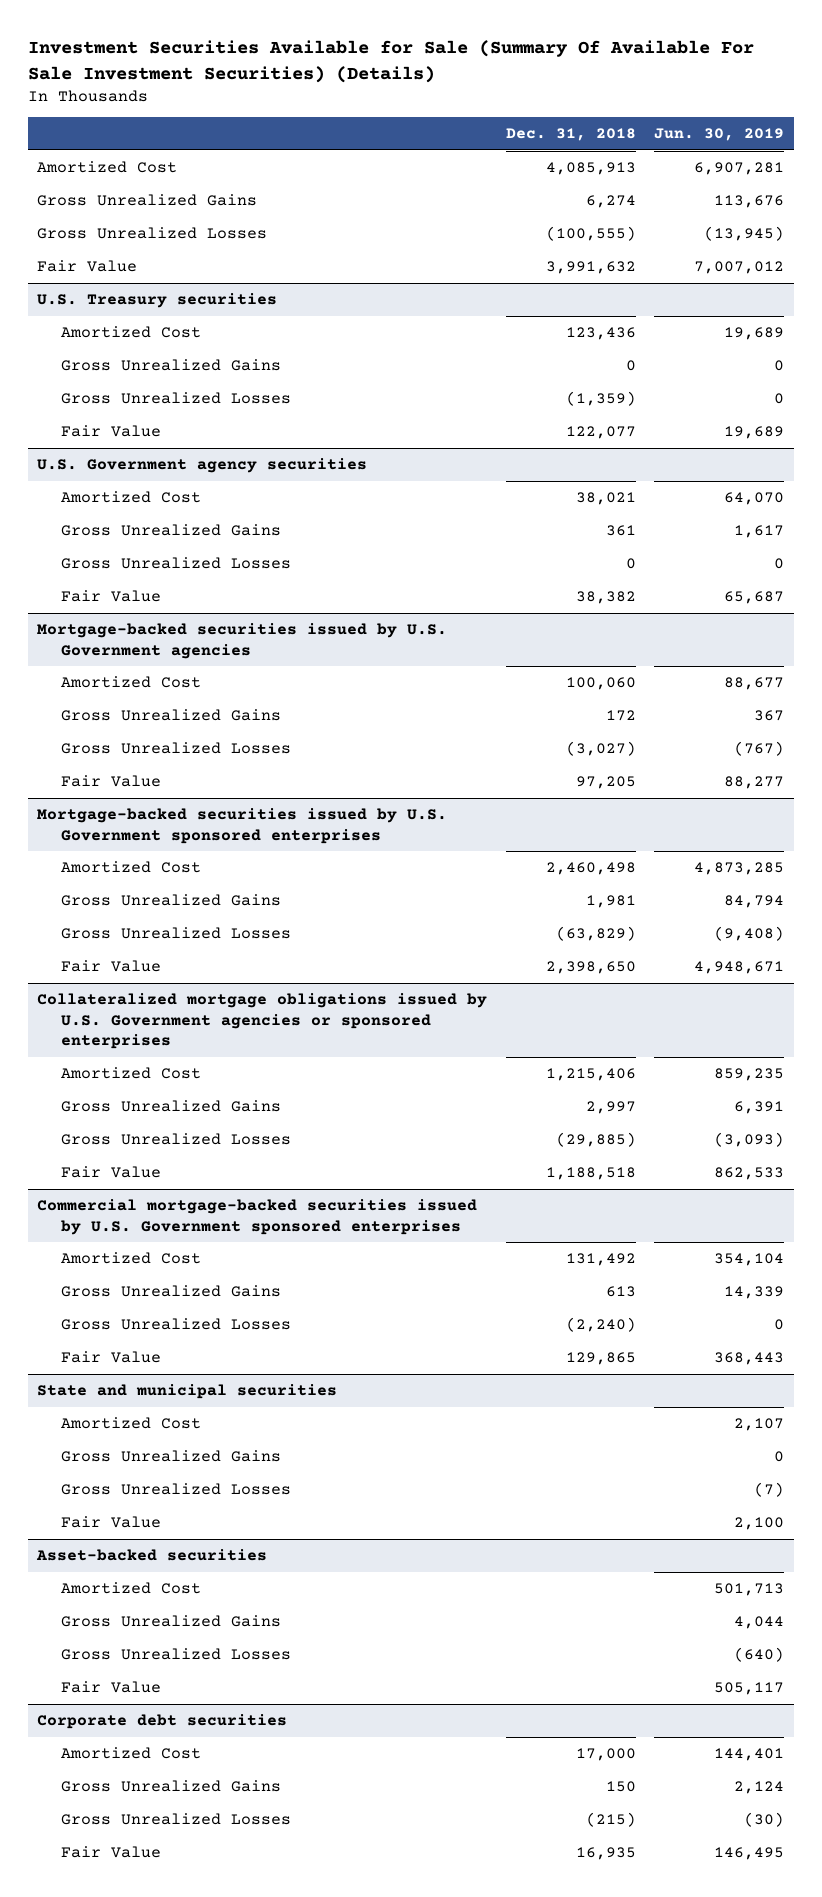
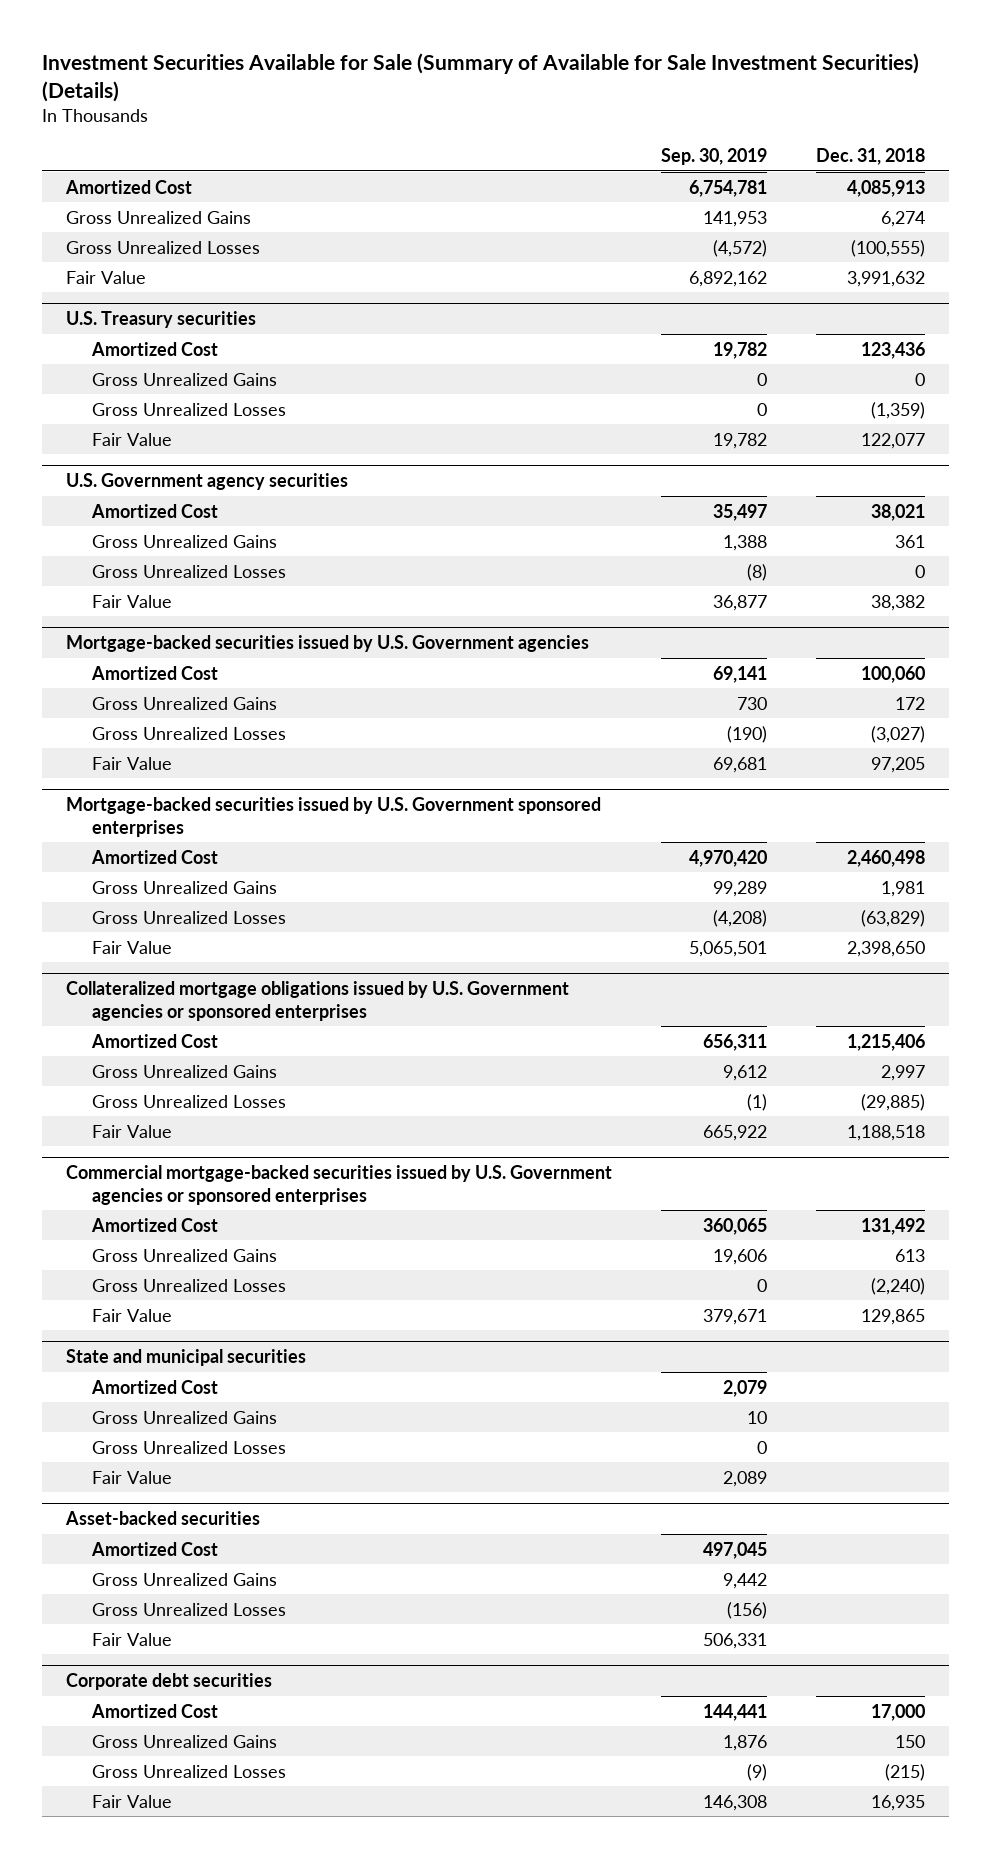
[27,40,754,83] Investment Securities Available for Sale (Summary Of Available For Sale Investment Securities) (Details) -> [42,52,920,102] Investment Securities Available for Sale (Summary of Available for Sale Investment Securities) (Details)
[654,128,785,142] Jun. 30, 2019 -> none
none -> [661,147,768,165] Sep. 30, 2019
[37,1199,478,1235] Commercial mortgage-backed securities issued by U.S. Government sponsored enterprises -> [66,1164,613,1205] Commercial mortgage-backed securities issued by U.S. Government agencies or sponsored enterprises

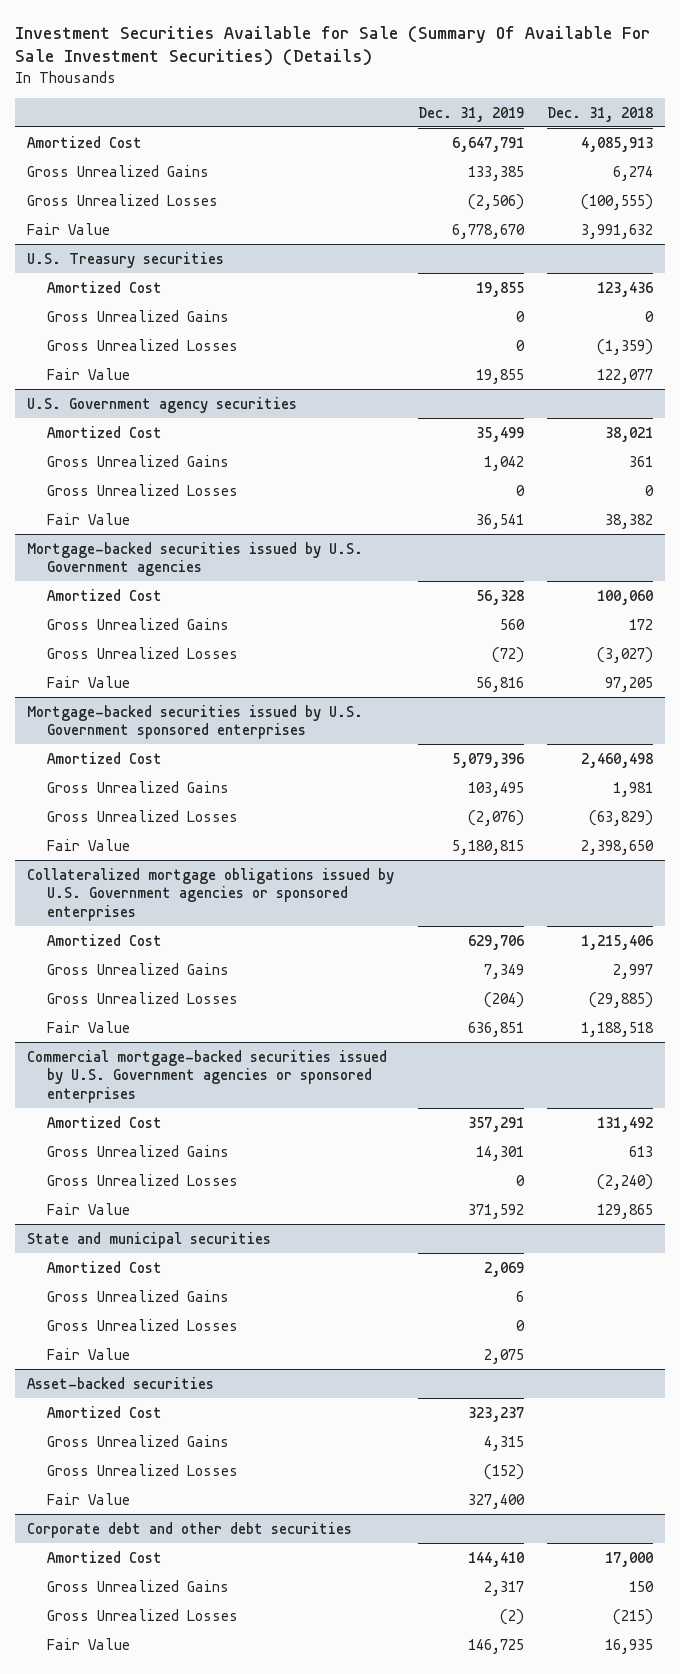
[42,52,920,102] Investment Securities Available for Sale (Summary of Available for Sale Investment Securities) (Details) -> [15,25,651,67] Investment Securities Available for Sale (Summary Of Available For Sale Investment Securities) (Details)
[661,147,768,165] Sep. 30, 2019 -> none
none -> [417,106,524,122] Dec. 31, 2019
[66,1672,273,1690] Corporate debt securities -> [26,1521,352,1538] Corporate debt and other debt securities

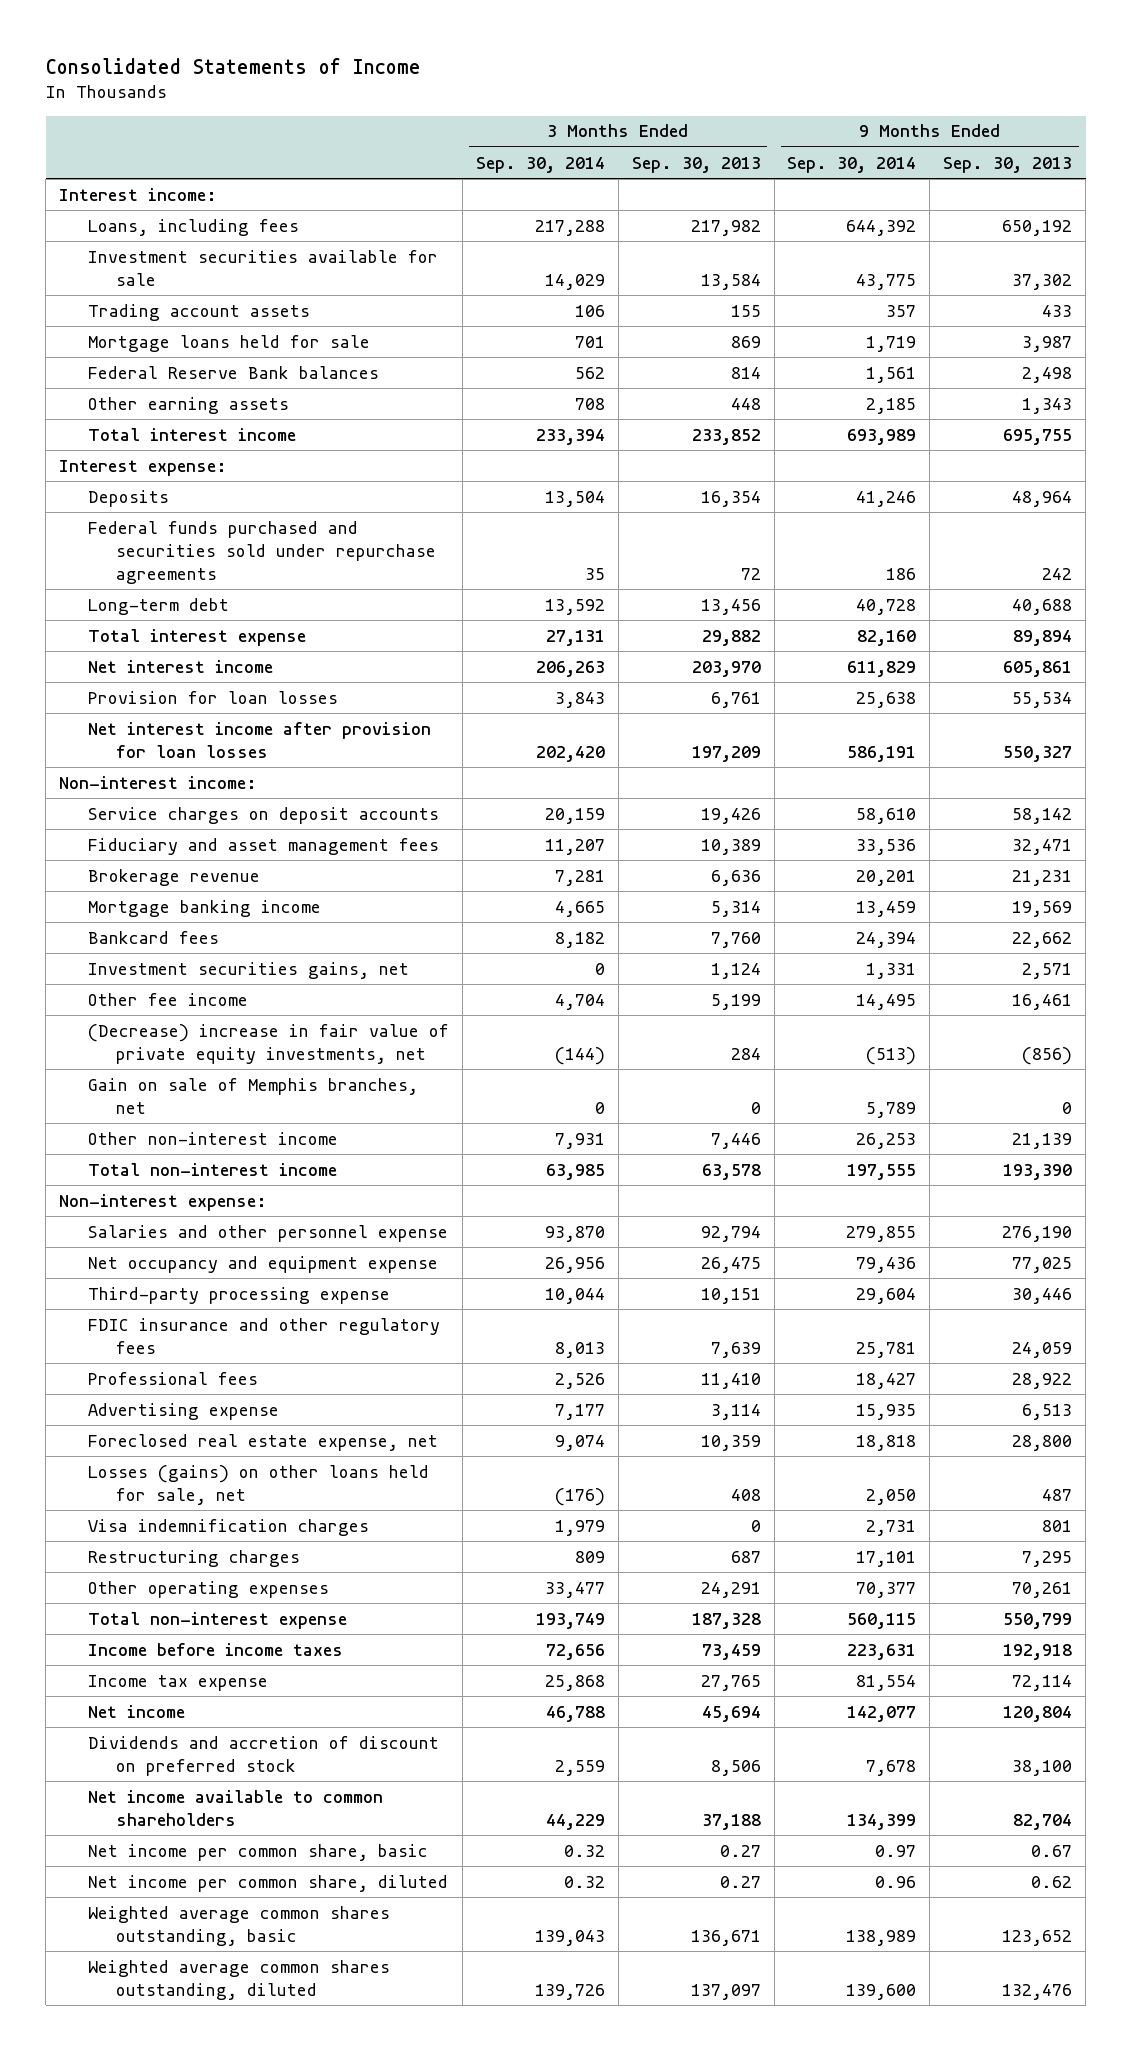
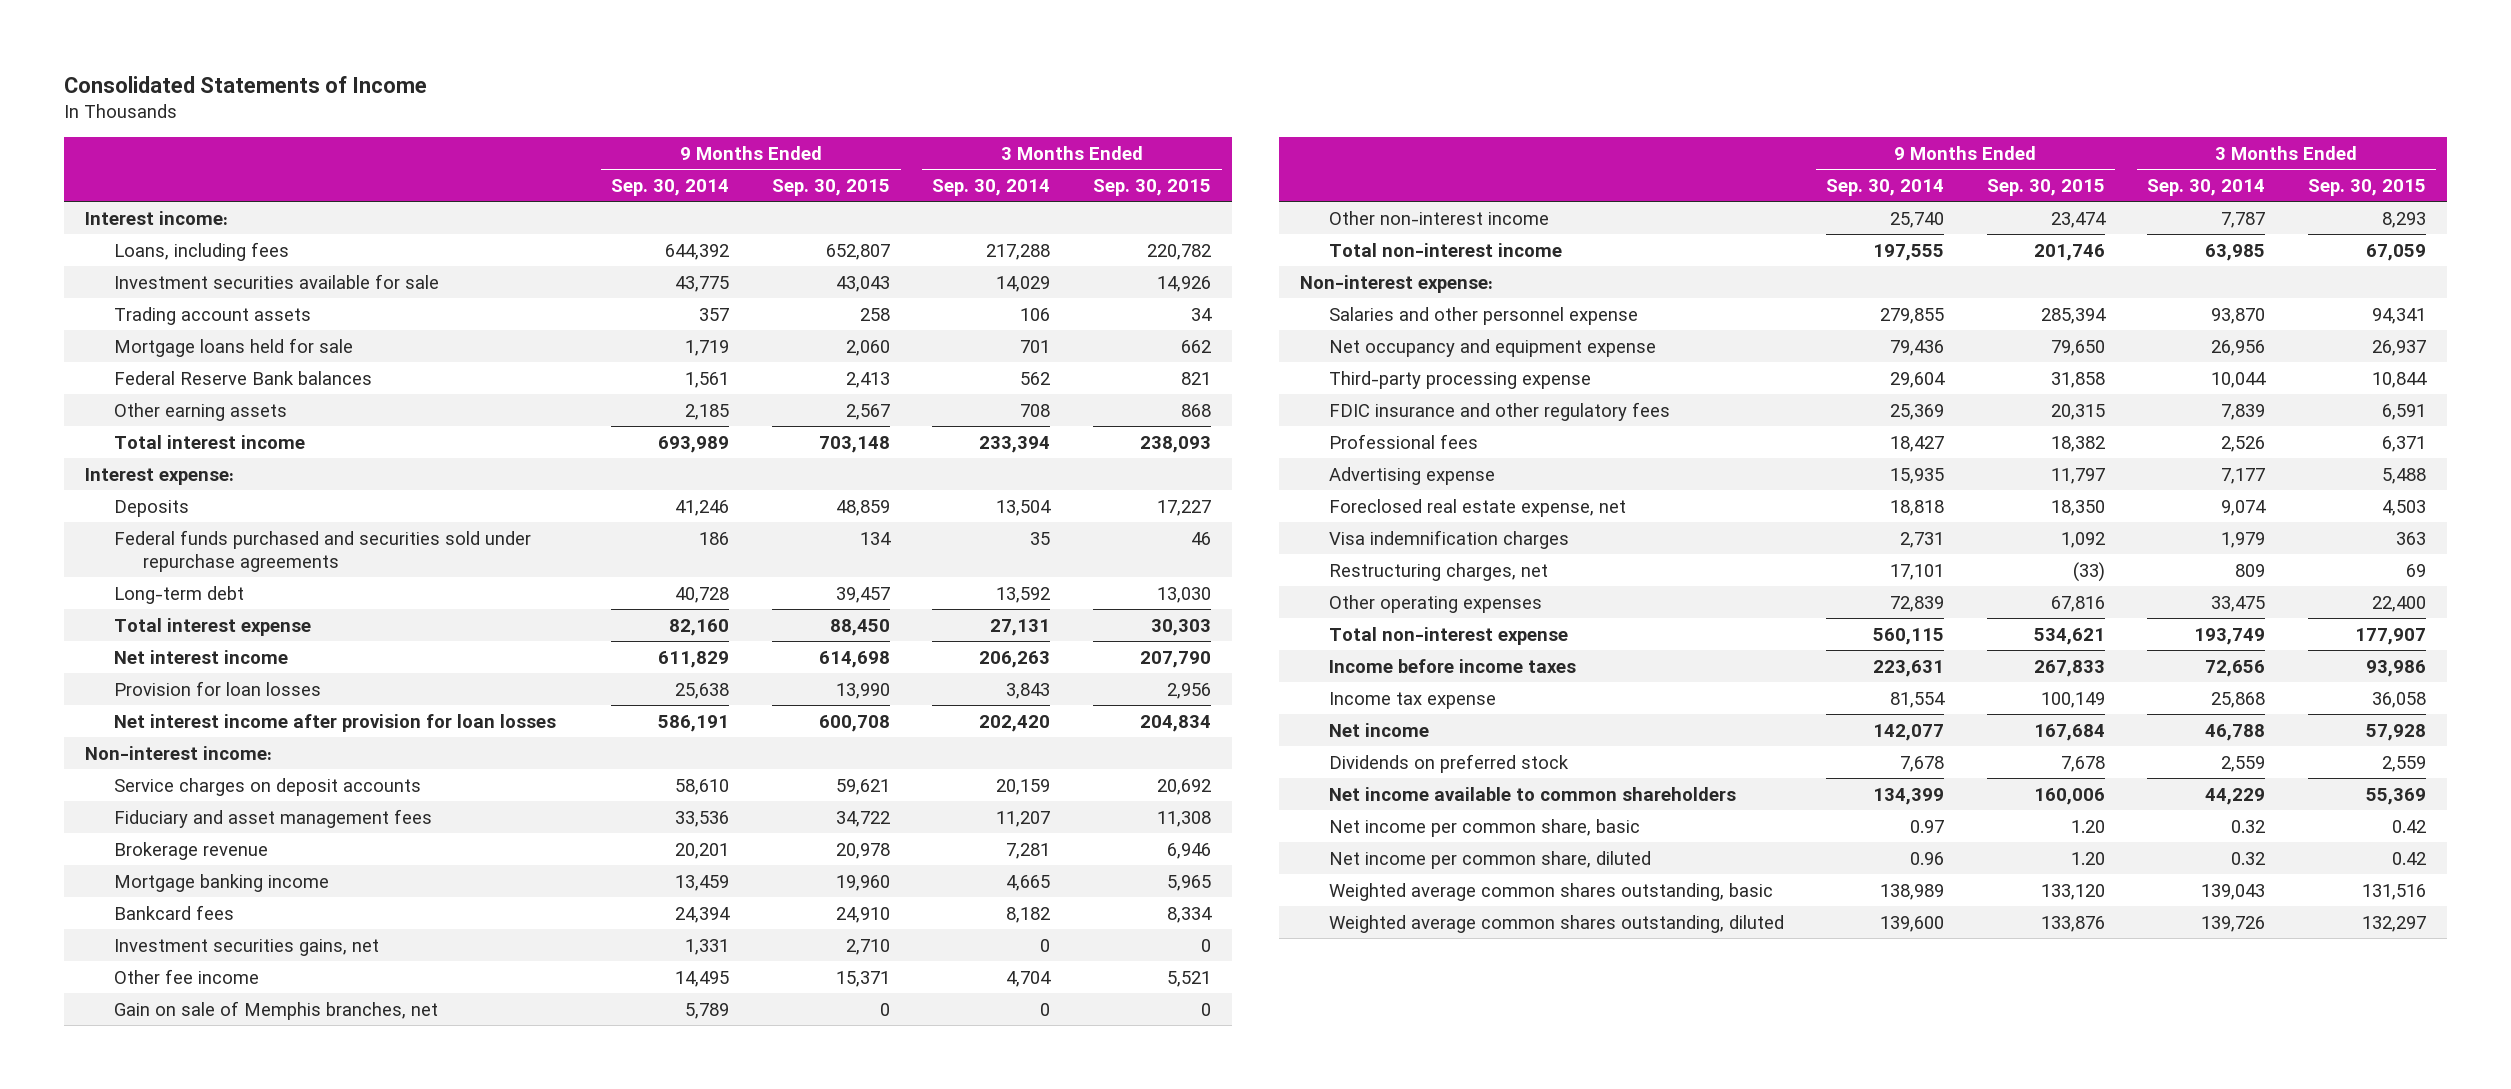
[631,156,761,173] Sep. 30, 2013 -> none
[943,156,1073,173] Sep. 30, 2013 -> none
none -> [771,178,890,196] Sep. 30, 2015
none -> [1092,178,1211,196] Sep. 30, 2015
[87,1023,449,1064] (Decrease) increase in fair value of private equity investments, net -> none
[554,1132,605,1149] 7,931 -> [2221,211,2266,228] 7,787
[856,1132,917,1149] 26,253 -> [1890,211,1945,228] 25,740
[554,1341,605,1358] 8,013 -> [2221,403,2266,420] 7,839
[856,1341,917,1358] 25,781 -> [1890,403,1945,420] 25,369
[87,1464,429,1505] Losses (gains) on other loans held for sale, net -> none
[87,1549,300,1567] Restructuring charges -> [1328,562,1548,581] Restructuring charges, net
[544,1581,605,1598] 33,477 -> [2211,595,2266,612] 33,475
[856,1581,917,1598] 70,377 -> [1890,595,1945,612] 72,839
[87,1735,439,1776] Dividends and accretion of discount on preferred stock -> [1328,753,1569,773] Dividends on preferred stock

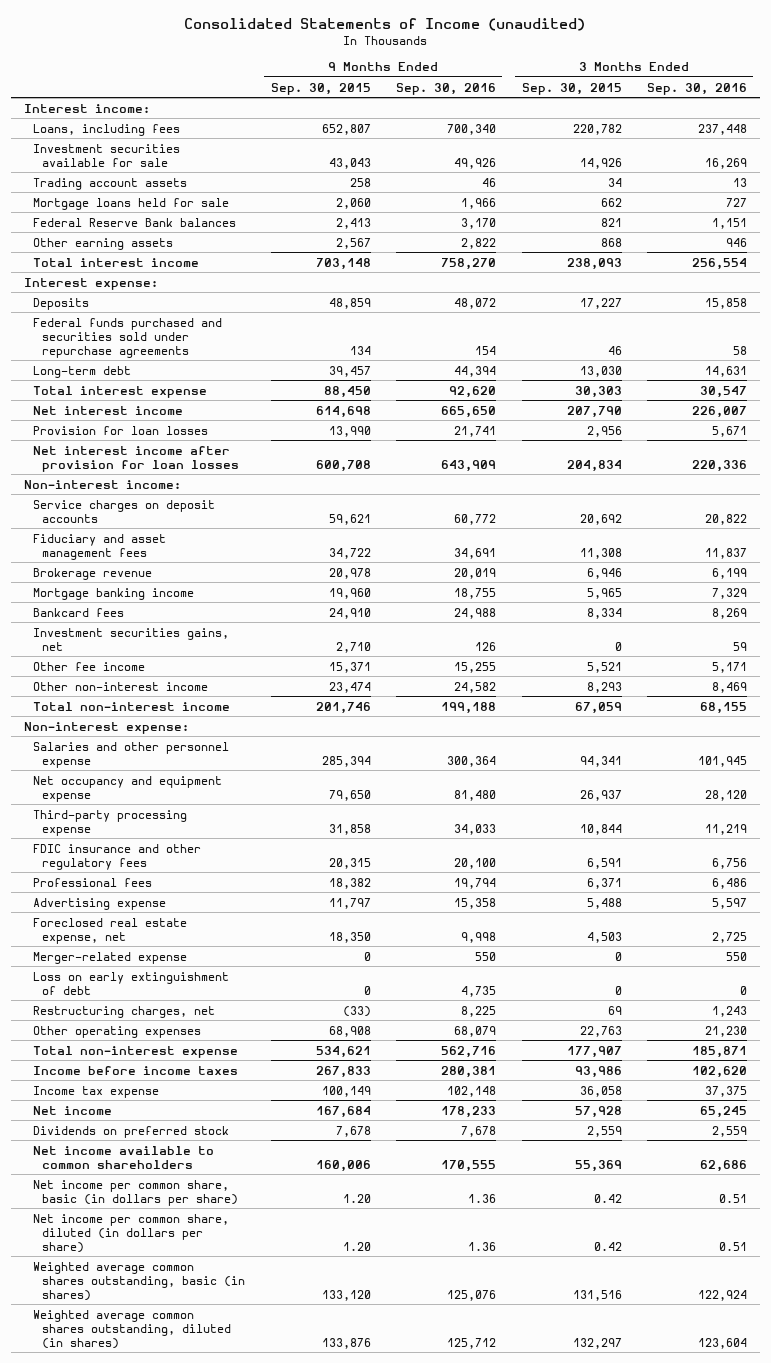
[64,76,428,94] Consolidated Statements of Income -> [184,18,586,32] Consolidated Statements of Income (unaudited)
[611,178,730,196] Sep. 30, 2014 -> none
[932,178,1051,196] Sep. 30, 2014 -> none
none -> [396,82,497,95] Sep. 30, 2016
none -> [647,82,748,95] Sep. 30, 2016
[113,1000,438,1020] Gain on sale of Memphis branches, net -> none
[1328,529,1569,549] Visa indemnification charges -> none
none -> [33,951,188,964] Merger-related expense
none -> [33,971,230,995] Loss on early extinguishment of debt
[2050,595,2105,612] 67,816 -> [328,1025,371,1037] 68,908
[2371,595,2426,612] 22,400 -> [579,1025,622,1037] 22,763
[1328,818,1640,837] Net income per common share, basic -> [33,1179,239,1206] Net income per common share, basic (in dollars per share)
[1328,850,1651,869] Net income per common share, diluted -> [33,1213,230,1253] Net income per common share, diluted (in dollars per share)
[1328,882,1773,901] Weighted average common shares outstanding, basic -> [33,1261,246,1301] Weighted average common shares outstanding, basic (in shares)
[1328,914,1784,933] Weighted average common shares outstanding, diluted -> [33,1309,232,1349] Weighted average common shares outstanding, diluted (in shares)

